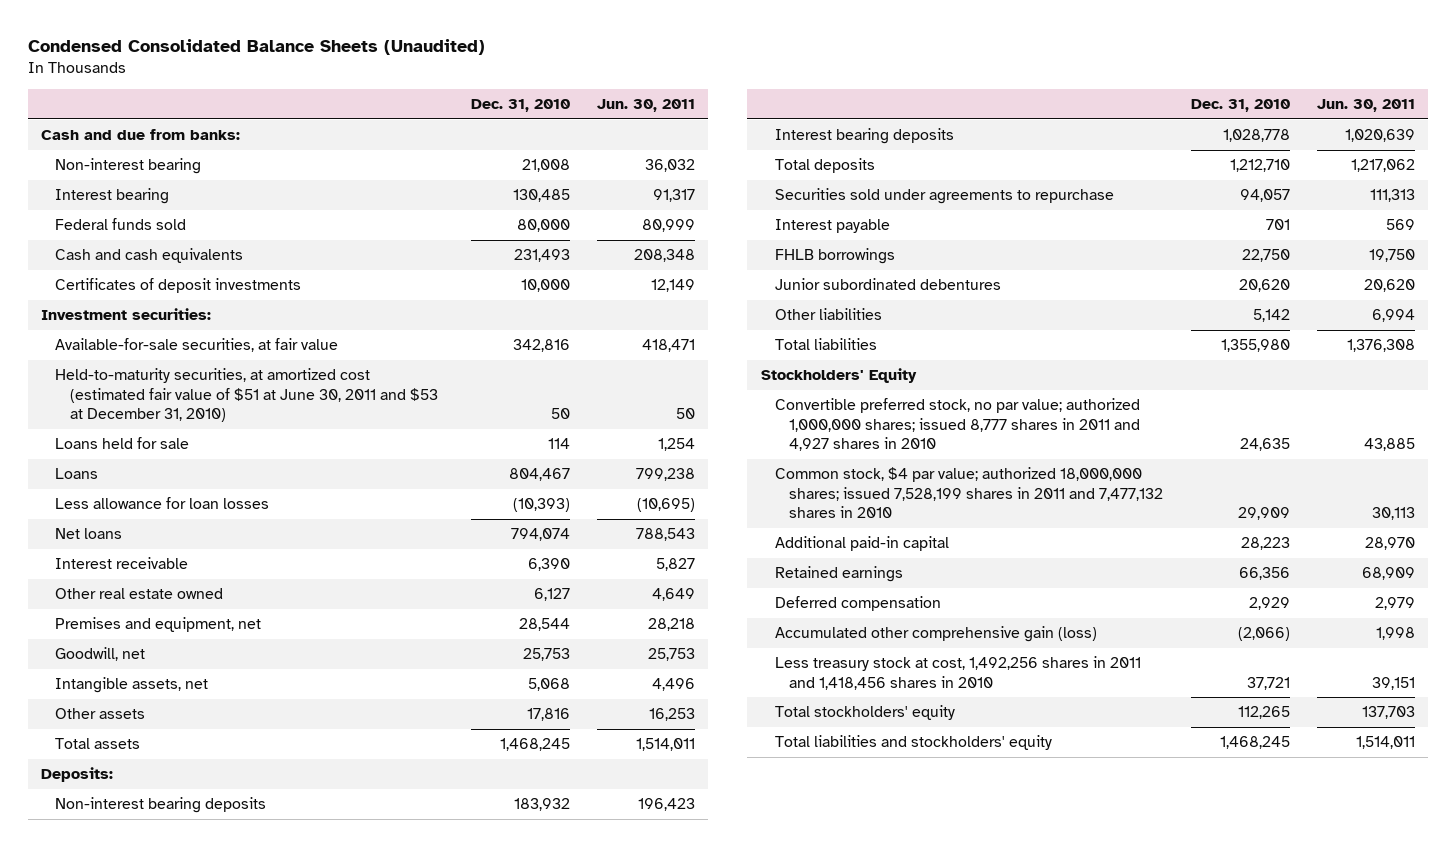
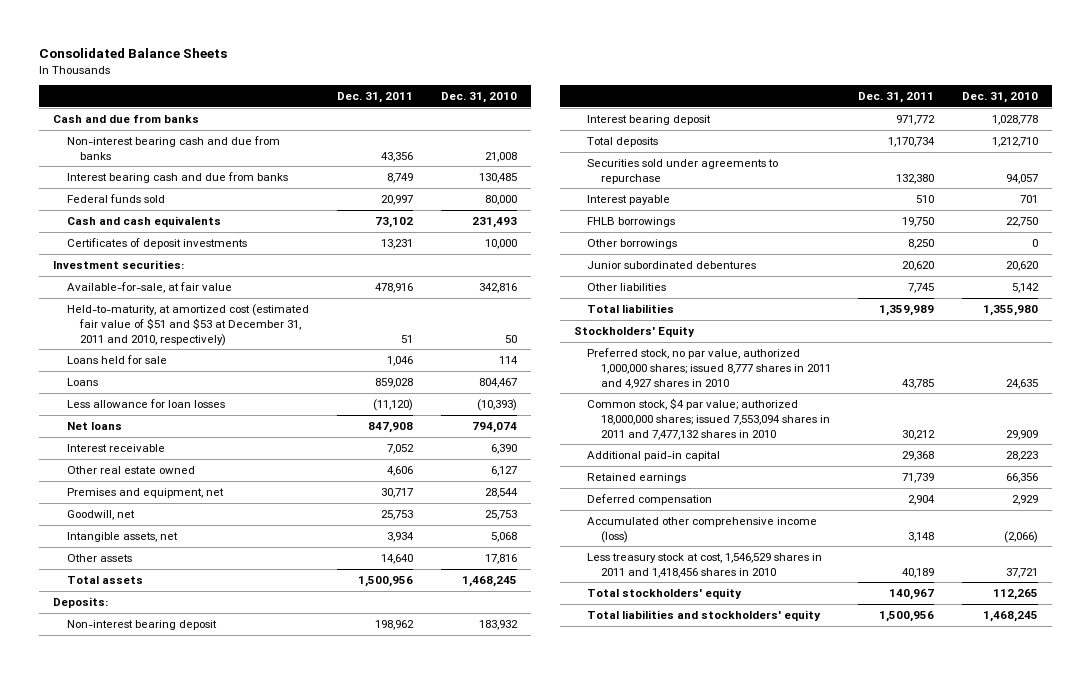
[27,38,485,55] Condensed Consolidated Balance Sheets (Unaudited) -> [39,47,228,58] Consolidated Balance Sheets
[596,99,695,113] Jun. 30, 2011 -> none
none -> [337,92,414,104] Dec. 31, 2011
[41,129,241,141] Cash and due from banks: -> [53,114,200,123] Cash and due from banks
[55,158,202,175] Non-interest bearing -> [66,135,280,160] Non-interest bearing cash and due from banks
[55,188,170,205] Interest bearing -> [66,171,288,183] Interest bearing cash and due from banks
[55,338,339,353] Available-for-sale securities, at fair value -> [66,281,232,293] Available-for-sale, at fair value
[55,368,438,423] Held-to-maturity securities, at amortized cost (estimated fair value of $51 at June 30, 2011 and $53 at December 31, 2010) -> [66,303,309,346] Held-to-maturity, at amortized cost (estimated fair value of $51 and $53 at December 31, 2011 and 2010, respectively)
[55,797,267,814] Non-interest bearing deposits -> [66,619,217,630] Non-interest bearing deposit
[775,128,955,145] Interest bearing deposits -> [587,114,712,125] Interest bearing deposit
none -> [587,238,678,249] Other borrowings
[775,398,1141,452] Convertible preferred stock, no par value; authorized 1,000,000 shares; issued 8,777 shares in 2011 and 4,927 shares in 2010 -> [587,347,831,389] Preferred stock, no par value, authorized 1,000,000 shares; issued 8,777 shares in 2011 and 4,927 shares in 2010
[775,467,1164,519] Common stock, $4 par value; authorized 18,000,000 shares; issued 7,528,199 shares in 2011 and 7,477,132 shares in 2010 -> [587,397,830,440] Common stock, $4 par value; authorized 18,000,000 shares; issued 7,553,094 shares in 2011 and 7,477,132 shares in 2010
[775,626,1098,643] Accumulated other comprehensive gain (loss) -> [587,516,818,543] Accumulated other comprehensive income (loss)
[775,656,1142,690] Less treasury stock at cost, 1,492,256 shares in 2011 and 1,418,456 shares in 2010 -> [587,552,823,578] Less treasury stock at cost, 1,546,529 shares in 2011 and 1,418,456 shares in 2010

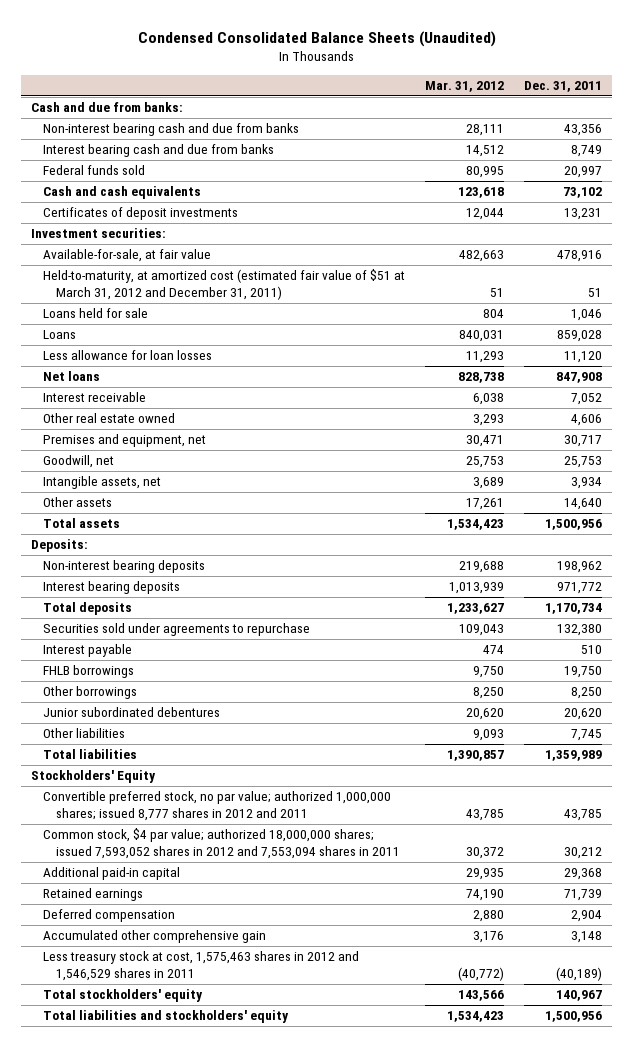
[39,47,228,58] Consolidated Balance Sheets -> [137,30,496,47] Condensed Consolidated Balance Sheets (Unaudited)
[441,92,518,104] Dec. 31, 2010 -> none
none -> [425,81,505,93] Mar. 31, 2012
[53,114,200,123] Cash and due from banks -> [31,102,184,113] Cash and due from banks:
[66,303,309,346] Held-to-maturity, at amortized cost (estimated fair value of $51 and $53 at December 31, 2011 and 2010, respectively) -> [43,269,406,300] Held-to-maturity, at amortized cost (estimated fair value of $51 at March 31, 2012 and December 31, 2011)
[373,398,414,411] (11,120) -> [564,351,603,364] 11,120
[66,619,217,630] Non-interest bearing deposit -> [43,560,206,574] Non-interest bearing deposits
[587,114,712,125] Interest bearing deposit -> [43,581,181,595] Interest bearing deposits
[587,347,831,389] Preferred stock, no par value, authorized 1,000,000 shares; issued 8,777 shares in 2011 and 4,927 shares in 2010 -> [43,791,392,821] Convertible preferred stock, no par value; authorized 1,000,000 shares; issued 8,777 shares in 2012 and 2011
[587,397,830,440] Common stock, $4 par value; authorized 18,000,000 shares; issued 7,553,094 shares in 2011 and 7,477,132 shares in 2010 -> [43,828,400,859] Common stock, $4 par value; authorized 18,000,000 shares; issued 7,593,052 shares in 2012 and 7,553,094 shares in 2011
[587,516,818,543] Accumulated other comprehensive income (loss) -> [43,930,267,944] Accumulated other comprehensive gain
[587,552,823,578] Less treasury stock at cost, 1,546,529 shares in 2011 and 1,418,456 shares in 2010 -> [43,951,360,981] Less treasury stock at cost, 1,575,463 shares in 2012 and 1,546,529 shares in 2011
[902,567,935,578] 40,189 -> [556,966,603,981] (40,189)

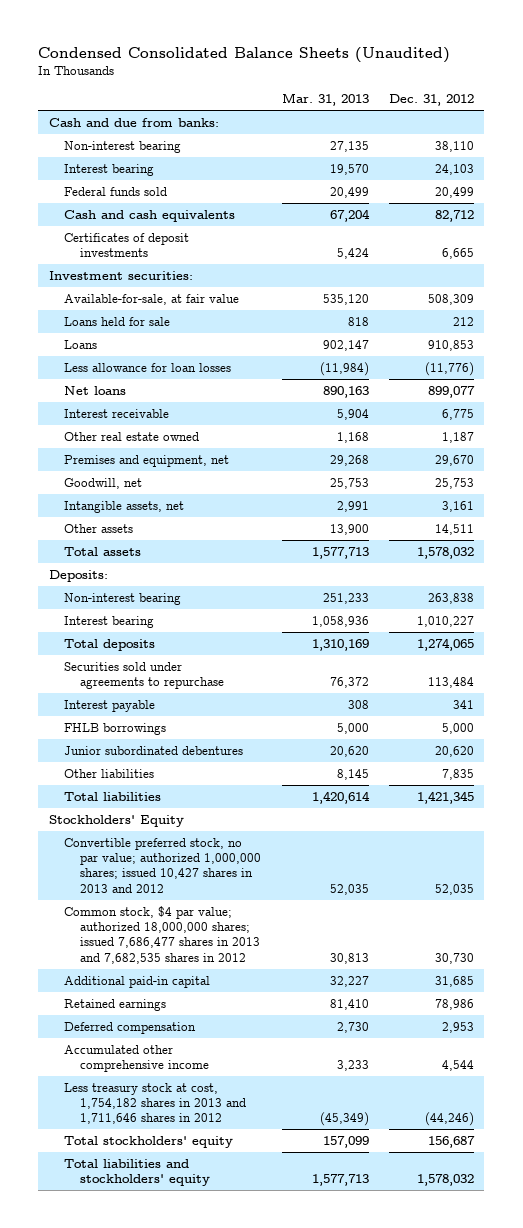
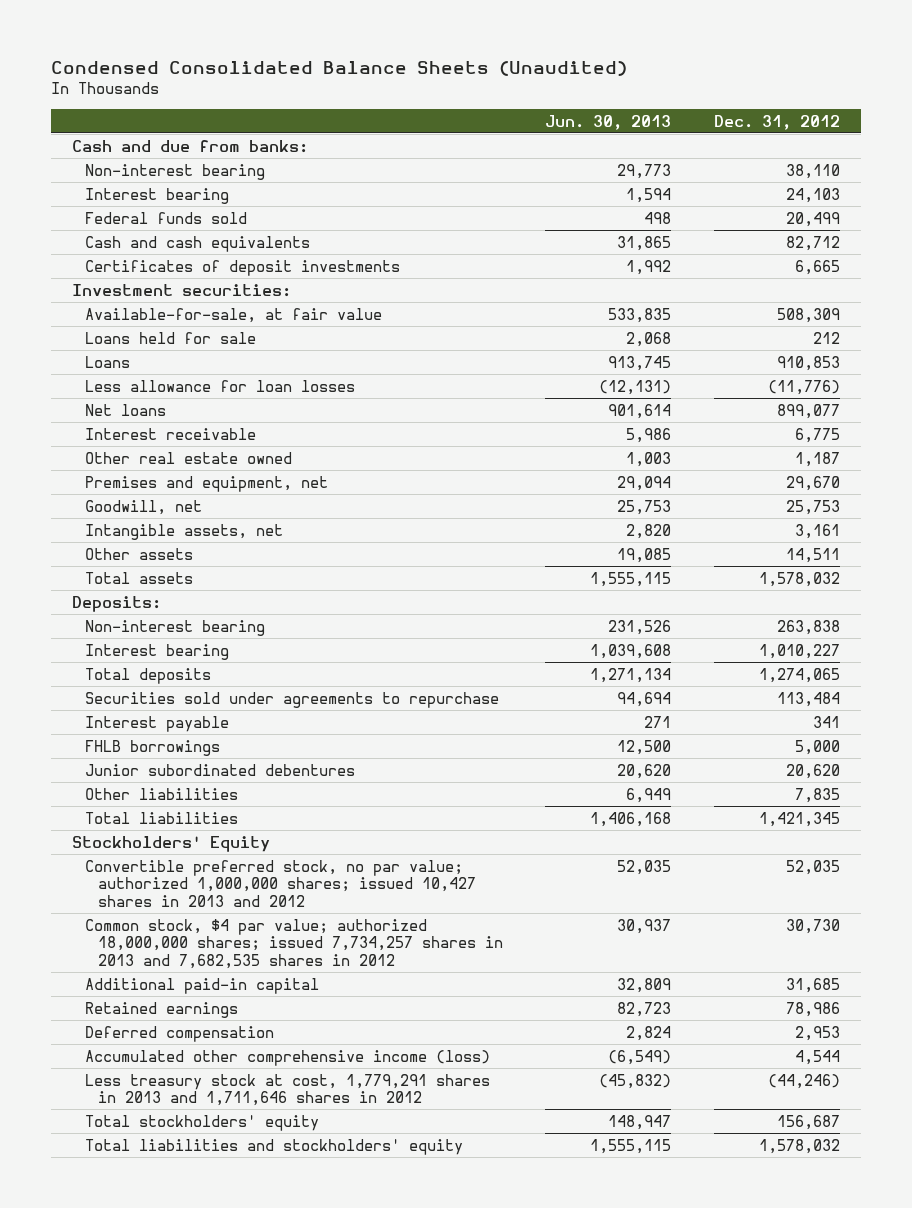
[281,93,369,107] Mar. 31, 2013 -> none
none -> [545,114,672,130] Jun. 30, 2013
[64,905,261,964] Common stock, $4 par value; authorized 18,000,000 shares; issued 7,686,477 shares in 2013 and 7,682,535 shares in 2012 -> [84,918,503,969] Common stock, $4 par value; authorized 18,000,000 shares; issued 7,734,257 shares in 2013 and 7,682,535 shares in 2012
[64,1044,210,1073] Accumulated other comprehensive income -> [84,1049,490,1066] Accumulated other comprehensive income (loss)
[64,1082,247,1125] Less treasury stock at cost, 1,754,182 shares in 2013 and 1,711,646 shares in 2012 -> [84,1073,490,1107] Less treasury stock at cost, 1,779,291 shares in 2013 and 1,711,646 shares in 2012

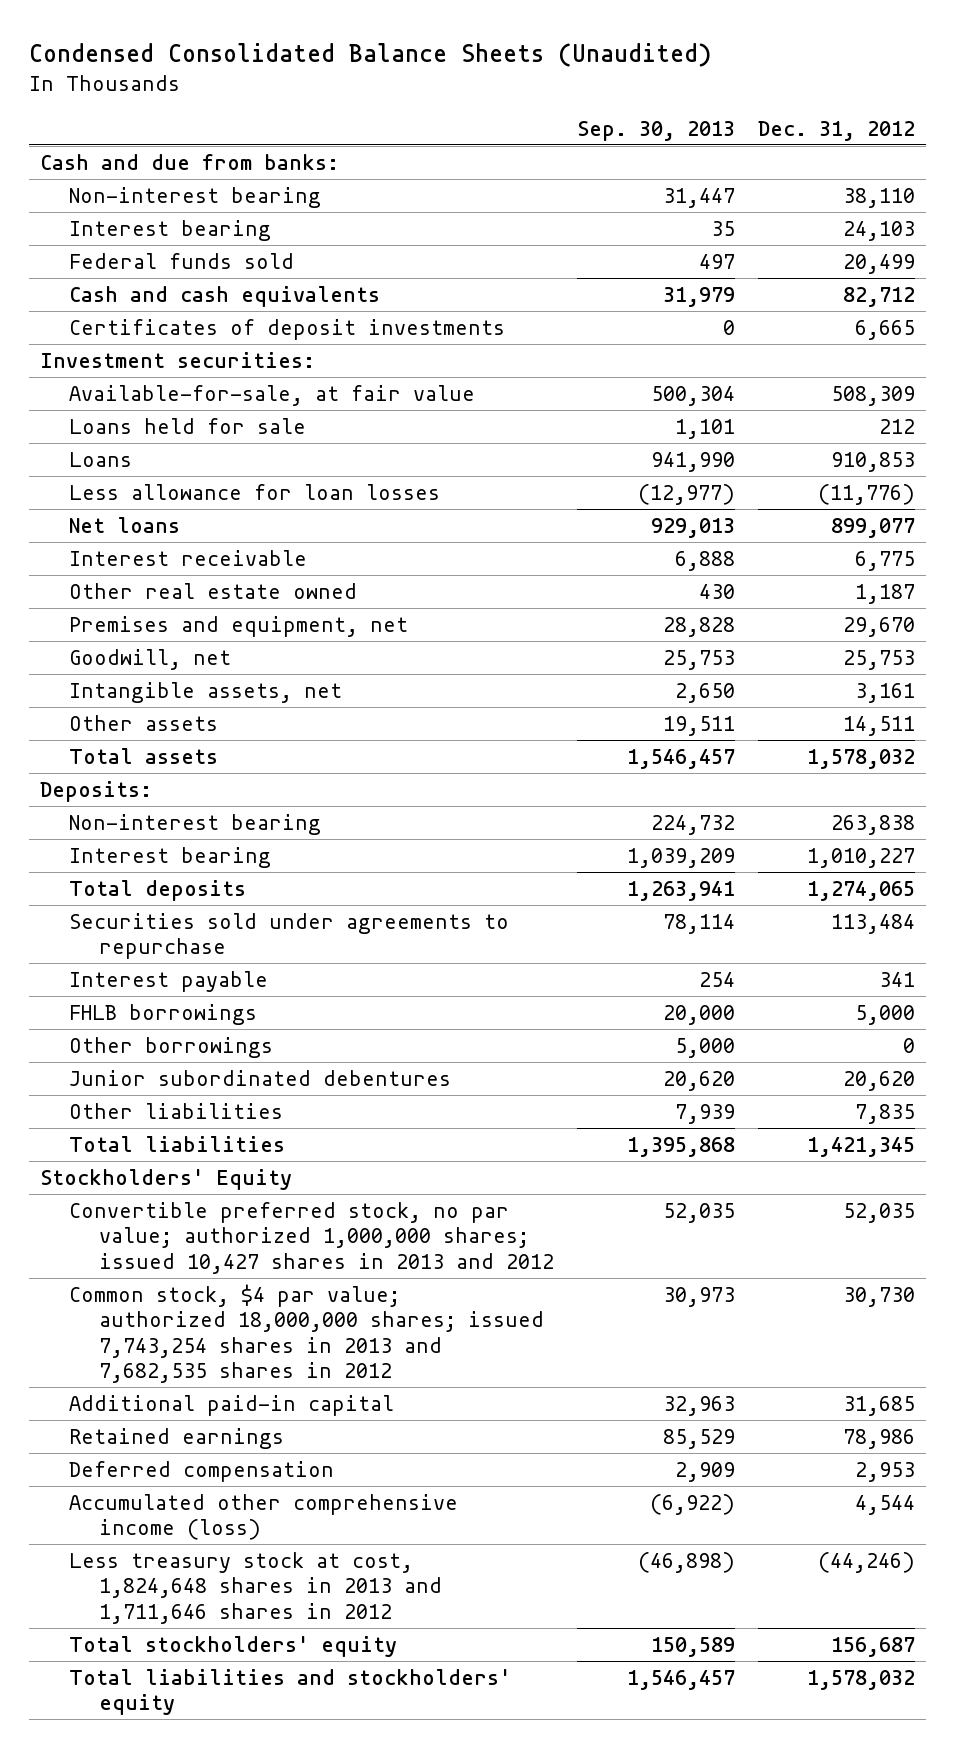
[545,114,672,130] Jun. 30, 2013 -> none
none -> [576,120,735,141] Sep. 30, 2013
none -> [69,1036,274,1058] Other borrowings
[84,918,503,969] Common stock, $4 par value; authorized 18,000,000 shares; issued 7,734,257 shares in 2013 and 7,682,535 shares in 2012 -> [69,1283,544,1383] Common stock, $4 par value; authorized 18,000,000 shares; issued 7,743,254 shares in 2013 and 7,682,535 shares in 2012
[84,1073,490,1107] Less treasury stock at cost, 1,779,291 shares in 2013 and 1,711,646 shares in 2012 -> [69,1551,442,1624] Less treasury stock at cost, 1,824,648 shares in 2013 and 1,711,646 shares in 2012

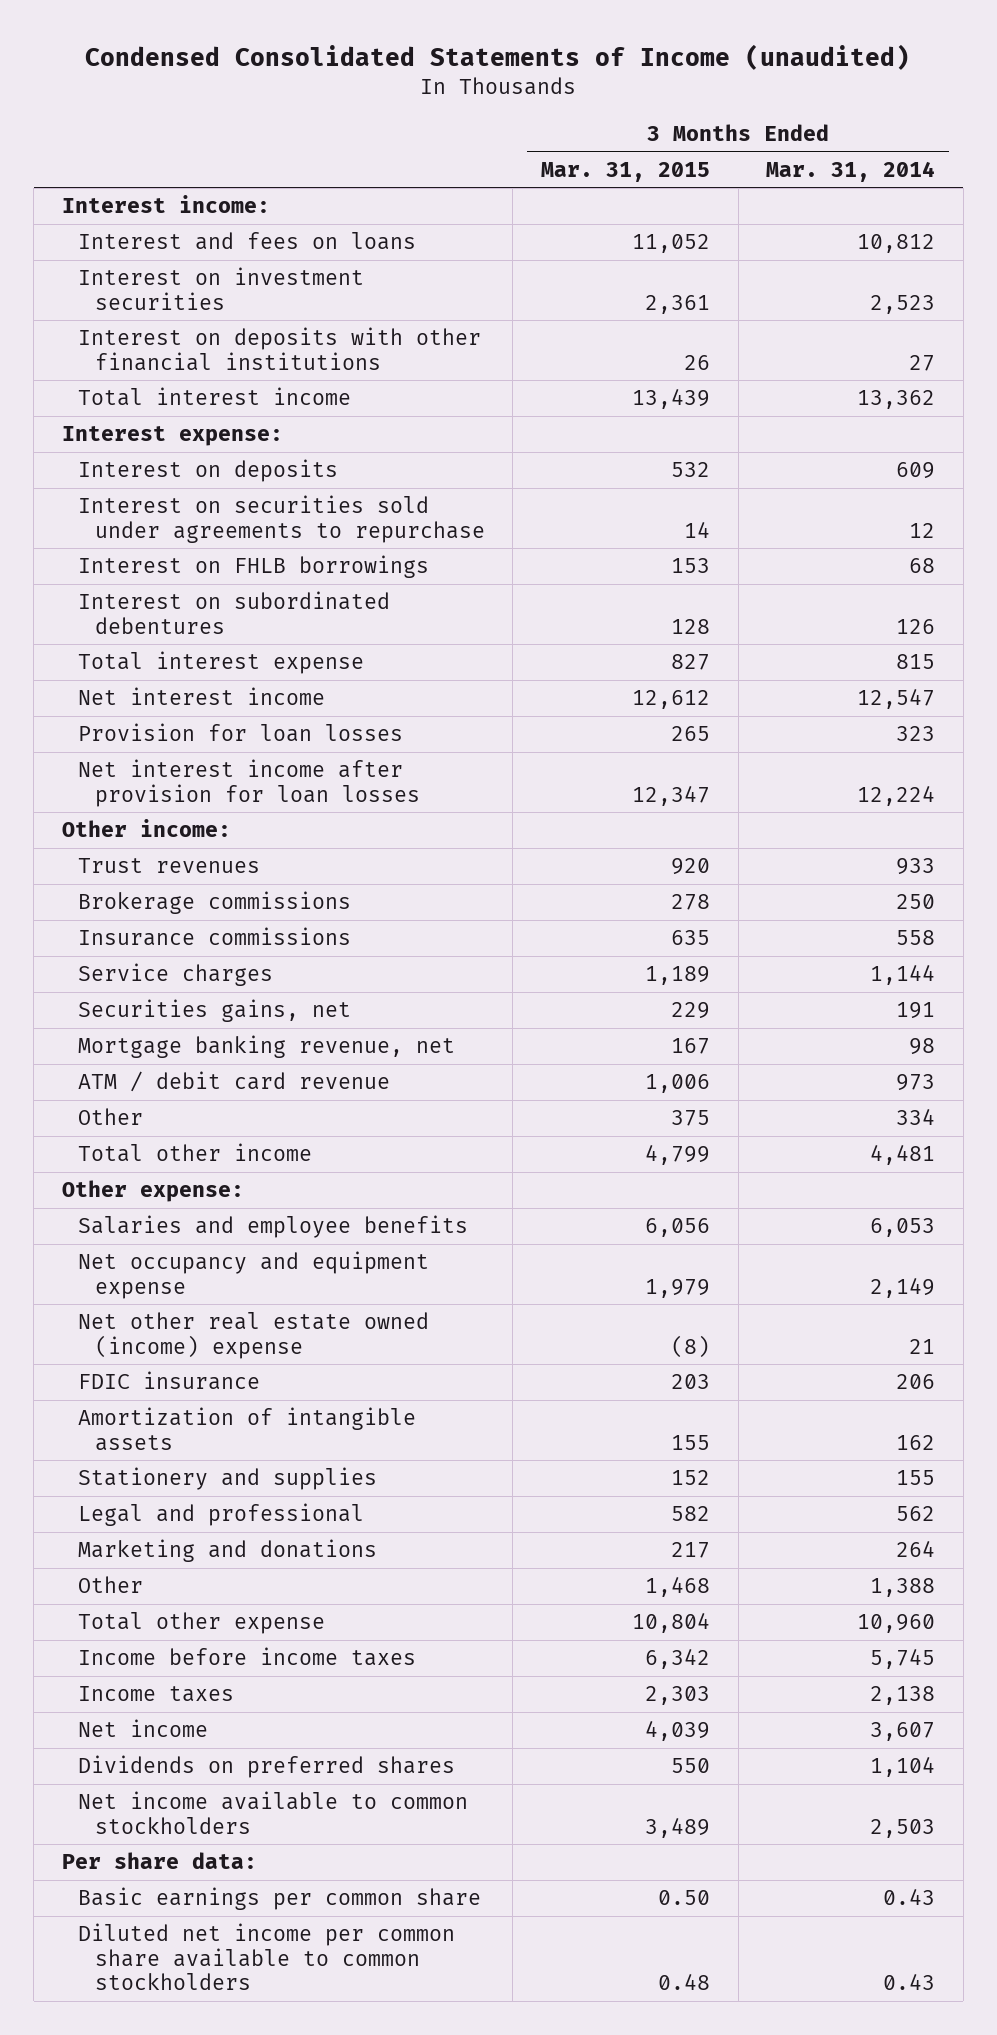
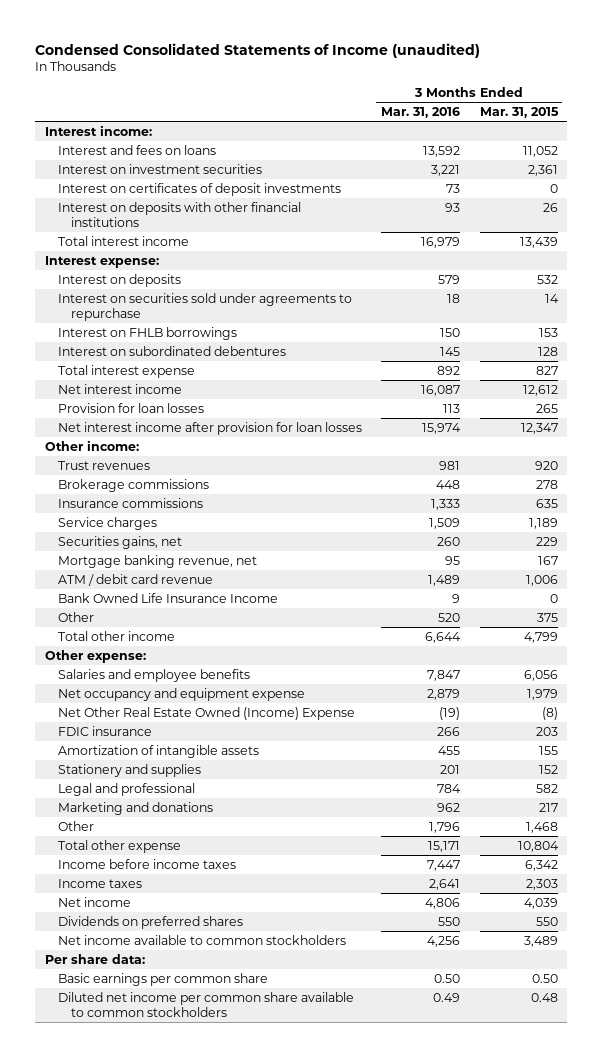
[766,160,936,182] Mar. 31, 2014 -> none
none -> [381,107,461,119] Mar. 31, 2016
none -> [57,182,341,196] Interest on certificates of deposit investments
none -> [57,592,278,603] Bank Owned Life Insurance Income
[78,1312,430,1359] Net other real estate owned (income) expense -> [57,706,355,720] Net Other Real Estate Owned (Income) Expense

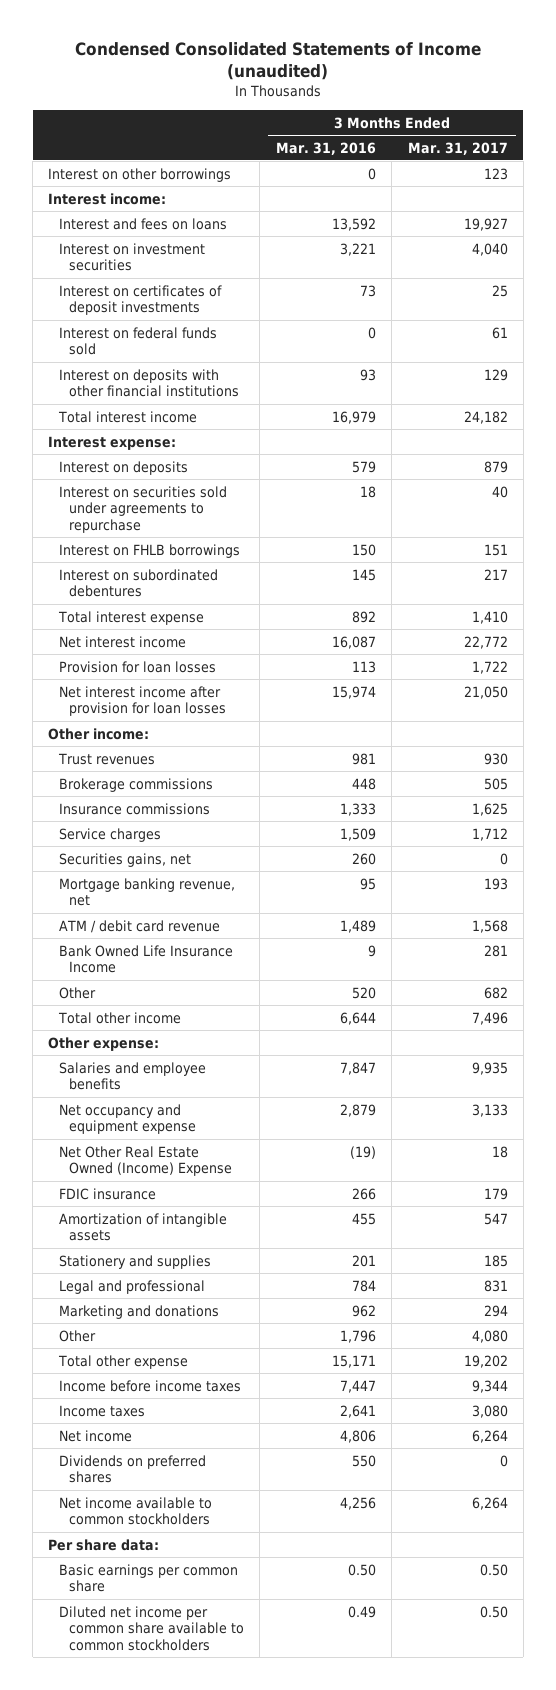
[479,107,559,119] Mar. 31, 2015 -> none
none -> [407,141,508,155] Mar. 31, 2017
none -> [48,167,232,182] Interest on other borrowings
none -> [58,326,217,356] Interest on federal funds sold

